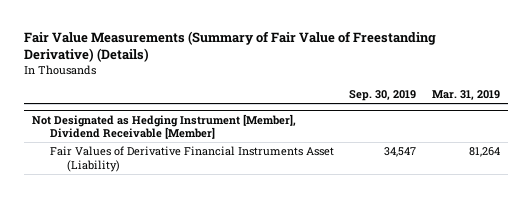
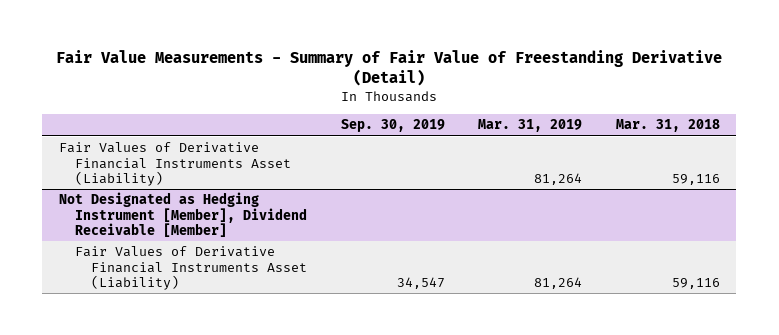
[24,30,437,62] Fair Value Measurements (Summary of Fair Value of Freestanding Derivative) (Details) -> [56,49,723,87] Fair Value Measurements - Summary of Fair Value of Freestanding Derivative (Detail)
none -> [615,119,720,133] Mar. 31, 2018
none -> [58,142,291,186] Fair Values of Derivative Financial Instruments Asset (Liability)

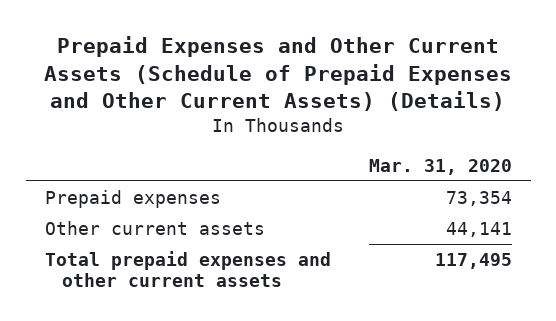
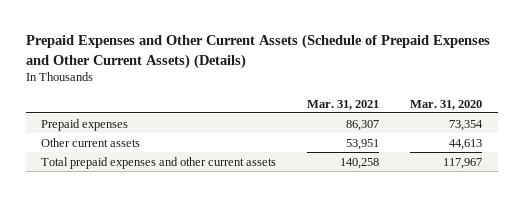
none -> [307,99,380,110] Mar. 31, 2021
[445,221,512,237] 44,141 -> [449,138,483,150] 44,613
[434,252,512,269] 117,495 -> [443,157,483,169] 117,967

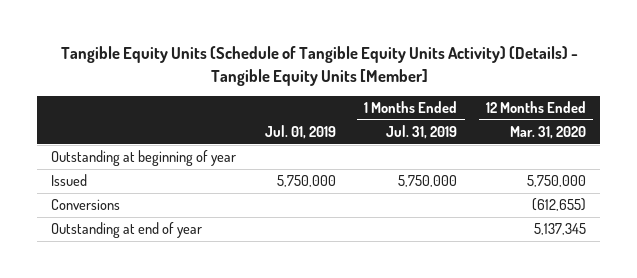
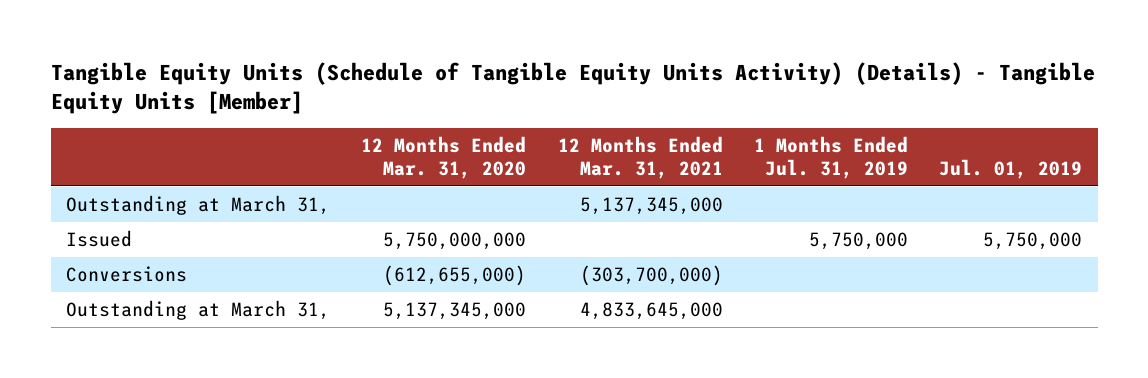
none -> [557,136,723,179] 12 Months Ended Mar. 31, 2021
[51,150,237,167] Outstanding at beginning of year -> [66,195,331,216] Outstanding at March 31,
[527,175,587,188] 5,750,000 -> [383,232,527,251] 5,750,000,000
[532,198,587,212] (612,655) -> [383,265,527,287] (612,655,000)
[51,222,203,239] Outstanding at end of year -> [66,300,331,321] Outstanding at March 31,
[534,223,587,236] 5,137,345 -> [383,302,527,321] 5,137,345,000

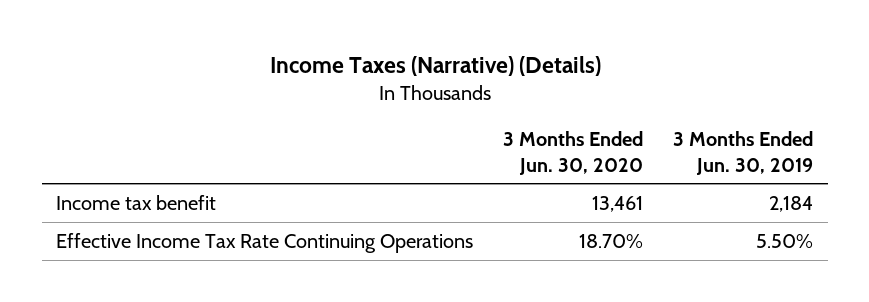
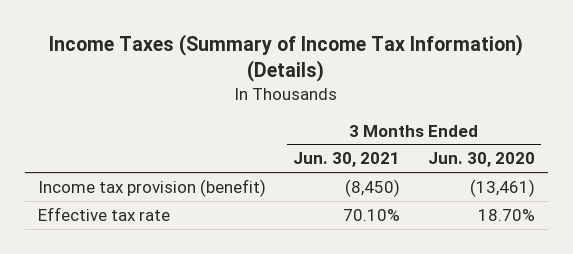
[269,55,601,76] Income Taxes (Narrative) (Details) -> [49,33,524,83] Income Taxes (Summary of Income Tax Information) (Details)
[672,131,813,175] 3 Months Ended Jun. 30, 2019 -> none
none -> [293,152,401,168] Jun. 30, 2021
[56,194,217,210] Income tax benefit -> [38,178,267,197] Income tax provision (benefit)
[592,195,644,212] 13,461 -> [469,178,535,197] (13,461)
[56,232,474,253] Effective Income Tax Rate Continuing Operations -> [38,206,171,221] Effective tax rate

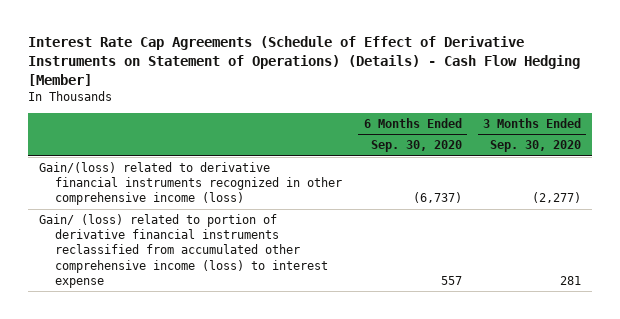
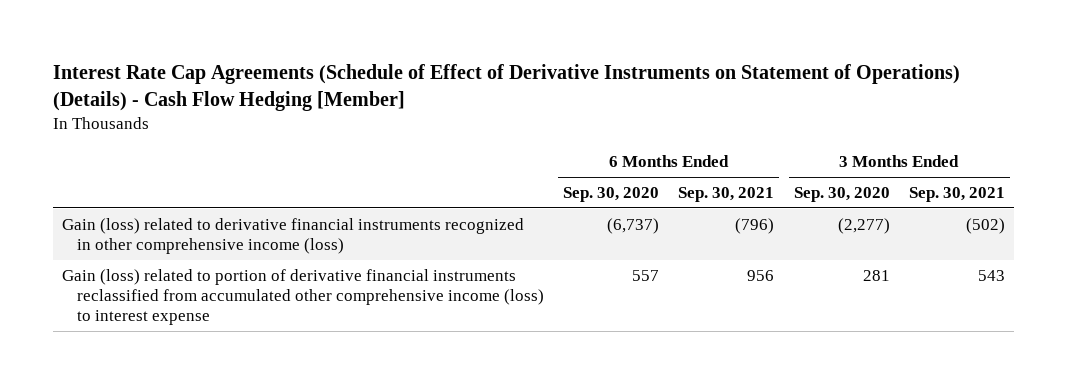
none -> [678,187,775,203] Sep. 30, 2021
none -> [908,187,1005,203] Sep. 30, 2021
[38,162,343,206] Gain/(loss) related to derivative financial instruments recognized in other comprehensive income (loss) -> [62,217,525,255] Gain (loss) related to derivative financial instruments recognized in other comprehensive income (loss)
[38,214,329,288] Gain/ (loss) related to portion of derivative financial instruments reclassified from accumulated other comprehensive income (loss) to interest expense -> [62,268,544,326] Gain (loss) related to portion of derivative financial instruments reclassified from accumulated other comprehensive income (loss) to interest expense

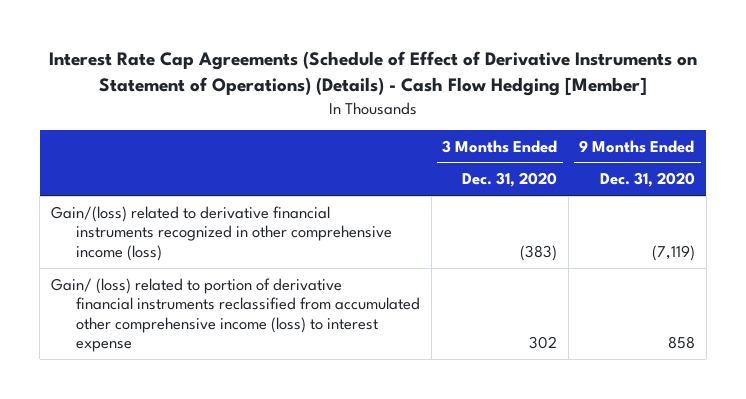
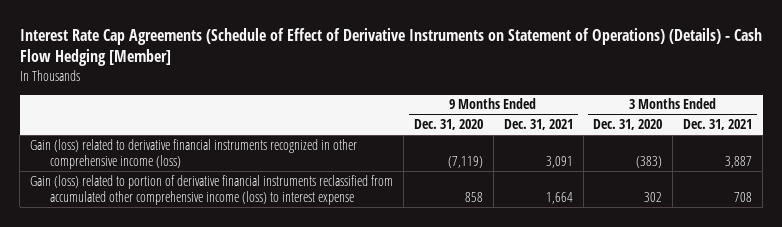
none -> [503,119,573,131] Dec. 31, 2021
none -> [683,119,753,131] Dec. 31, 2021
[50,205,392,261] Gain/(loss) related to derivative financial instruments recognized in other comprehensive income (loss) -> [30,138,358,170] Gain (loss) related to derivative financial instruments recognized in other comprehensive income (loss)
[50,277,420,353] Gain/ (loss) related to portion of derivative financial instruments reclassified from accumulated other comprehensive income (loss) to interest expense -> [30,174,394,206] Gain (loss) related to portion of derivative financial instruments reclassified from accumulated other comprehensive income (loss) to interest expense

